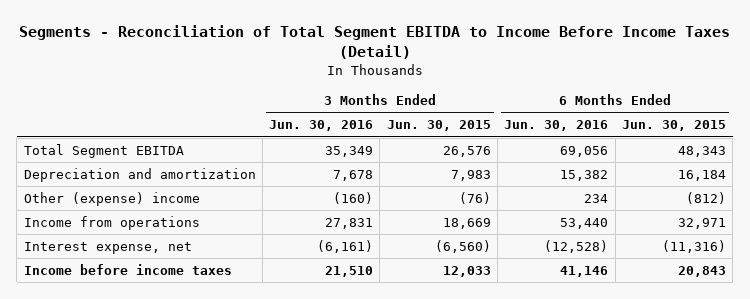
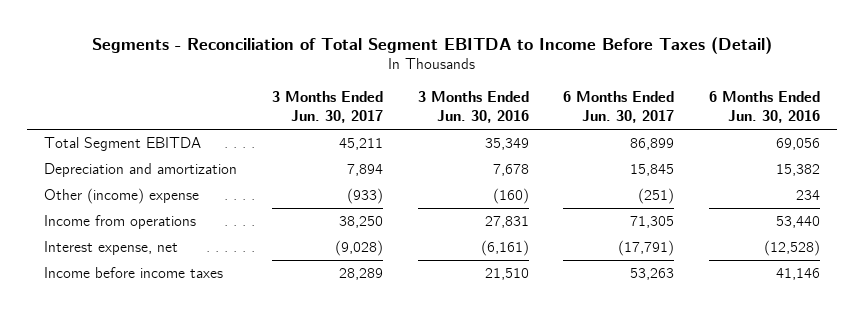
[18,25,730,60] Segments - Reconciliation of Total Segment EBITDA to Income Before Income Taxes (Detail) -> [92,36,773,54] Segments - Reconciliation of Total Segment EBITDA to Income Before Taxes (Detail)
[386,120,491,132] Jun. 30, 2015 -> none
[621,120,726,132] Jun. 30, 2015 -> none
none -> [271,91,383,124] 3 Months Ended Jun. 30, 2017
none -> [563,91,675,124] 6 Months Ended Jun. 30, 2017
[23,191,200,206] Other (expense) income -> [44,188,200,205] Other (income) expense

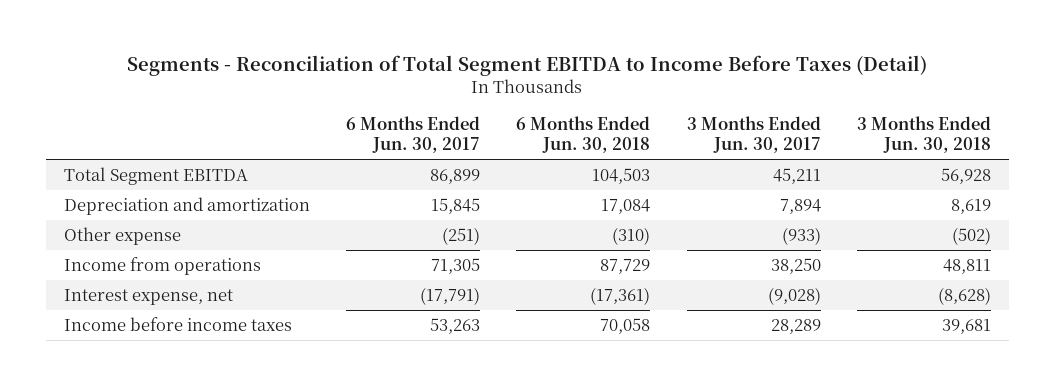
[417,91,529,124] 3 Months Ended Jun. 30, 2016 -> none
[708,91,820,124] 6 Months Ended Jun. 30, 2016 -> none
none -> [516,115,651,154] 6 Months Ended Jun. 30, 2018
none -> [856,115,991,154] 3 Months Ended Jun. 30, 2018
[44,188,200,205] Other (income) expense -> [63,226,181,245] Other expense

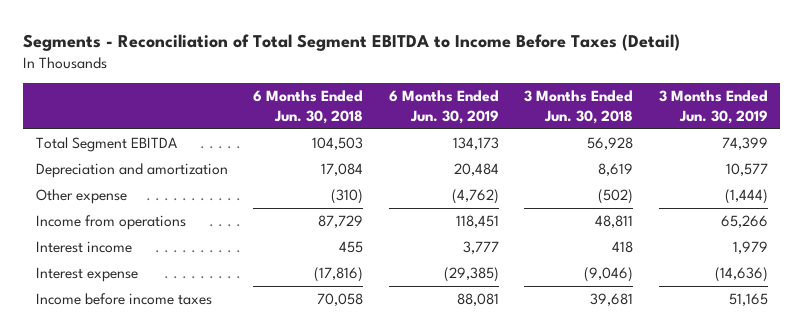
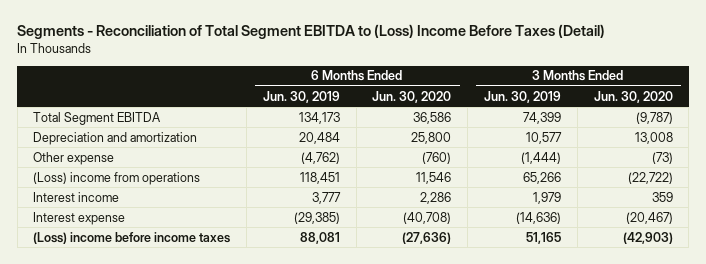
[23,34,681,52] Segments - Reconciliation of Total Segment EBITDA to Income Before Taxes (Detail) -> [17,24,606,40] Segments - Reconciliation of Total Segment EBITDA to (Loss) Income Before Taxes (Detail)
[253,90,364,125] 6 Months Ended Jun. 30, 2018 -> none
[524,90,634,125] 3 Months Ended Jun. 30, 2018 -> none
none -> [372,90,452,103] Jun. 30, 2020
none -> [593,90,673,103] Jun. 30, 2020
[35,215,186,231] Income from operations -> [33,171,201,185] (Loss) income from operations
[35,293,212,306] Income before income taxes -> [33,231,231,244] (Loss) income before income taxes

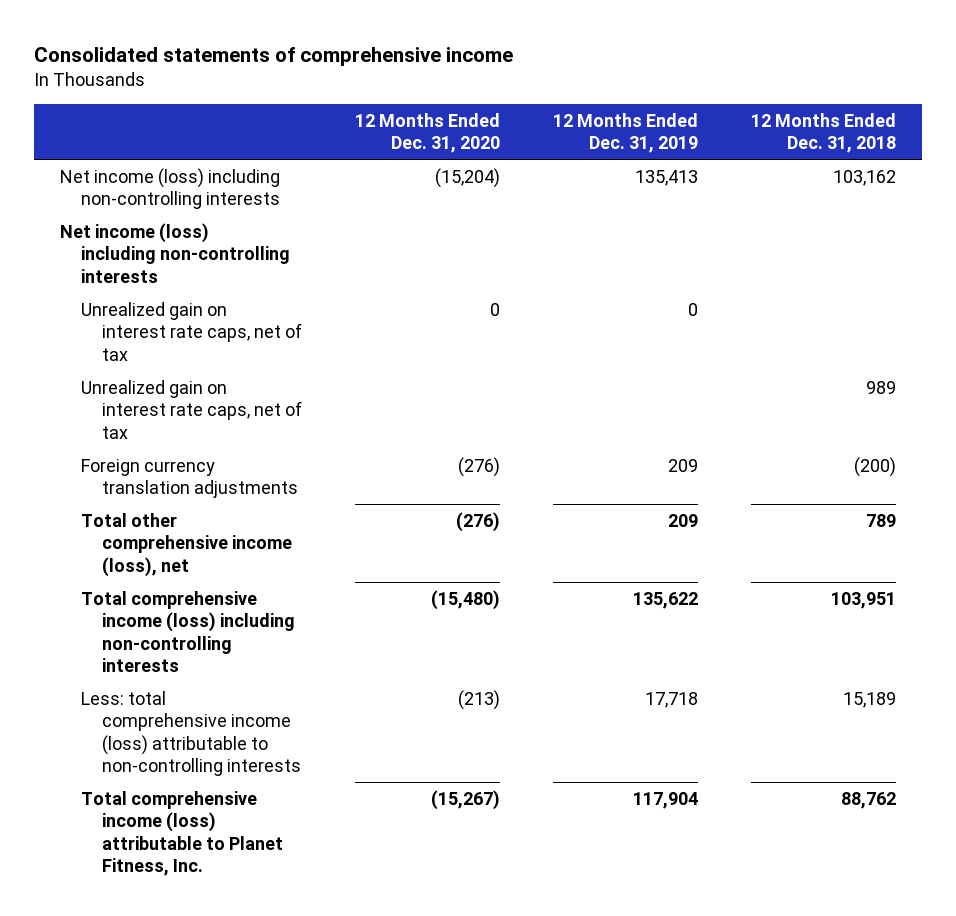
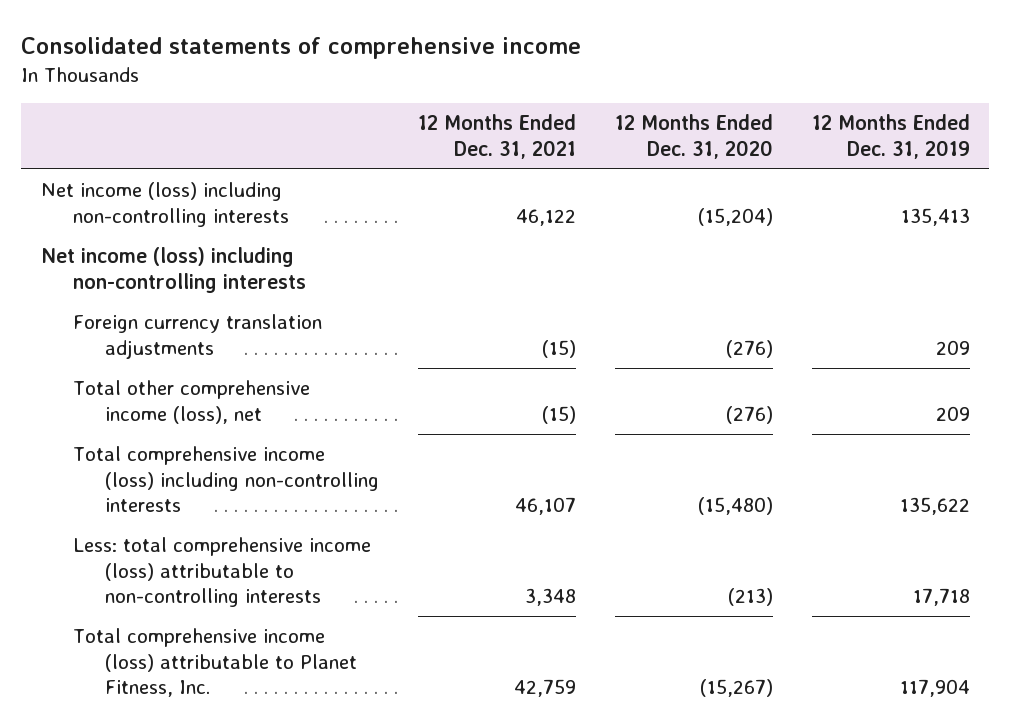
[750,112,896,154] 12 Months Ended Dec. 31, 2018 -> none
none -> [417,114,576,159] 12 Months Ended Dec. 31, 2021
[81,301,303,361] Unrealized gain on interest rate caps, net of tax -> none
[81,379,303,439] Unrealized gain on interest rate caps, net of tax -> none

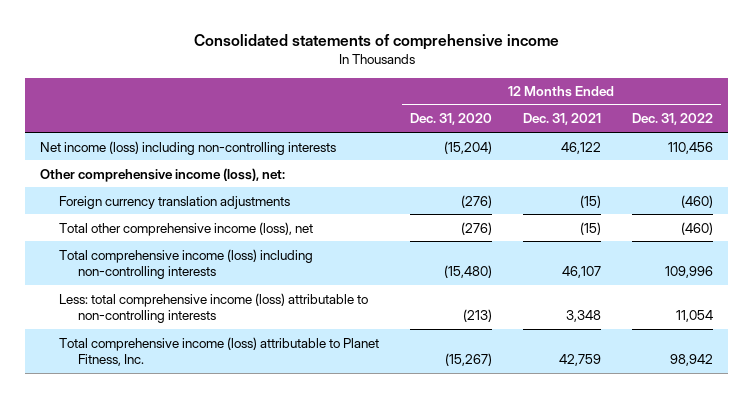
[811,114,970,159] 12 Months Ended Dec. 31, 2019 -> none
none -> [631,113,713,126] Dec. 31, 2022
[40,247,306,293] Net income (loss) including non-controlling interests -> [40,167,286,182] Other comprehensive income (loss), net:

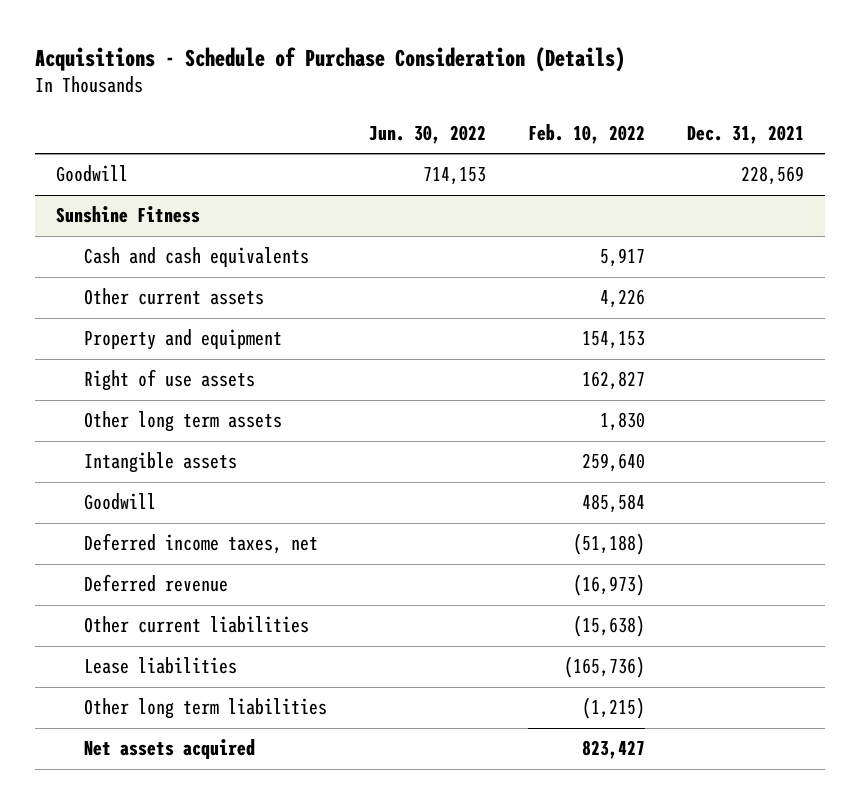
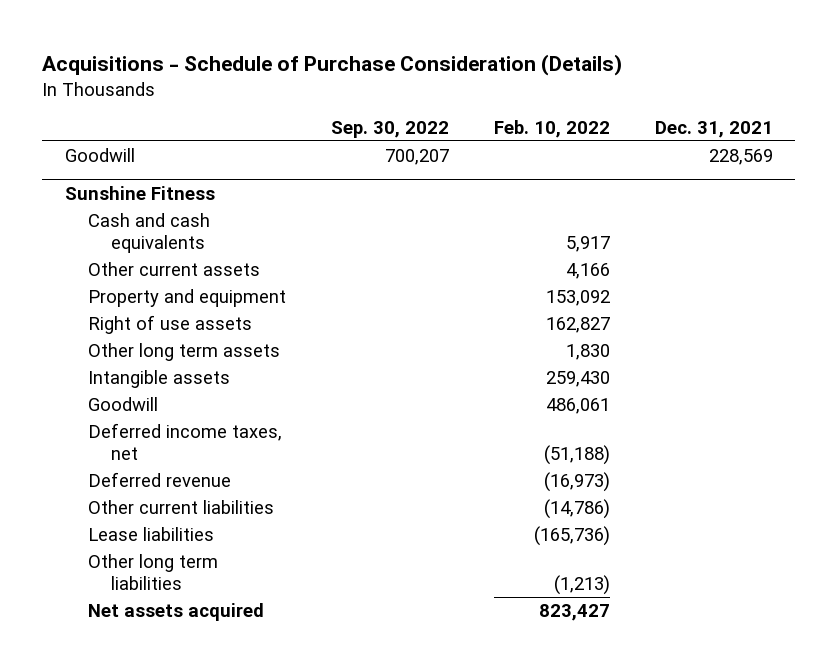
[368,124,486,144] Jun. 30, 2022 -> none
none -> [330,121,449,139] Sep. 30, 2022
[599,289,645,309] 4,226 -> [565,262,610,279] 4,166
[581,331,645,350] 154,153 -> [545,289,610,306] 153,092
[581,453,645,473] 259,640 -> [545,370,610,387] 259,430
[581,494,645,514] 485,584 -> [545,397,610,414] 486,061
[572,615,645,638] (15,638) -> [543,498,610,519] (14,786)
[581,697,645,720] (1,215) -> [553,574,610,595] (1,213)

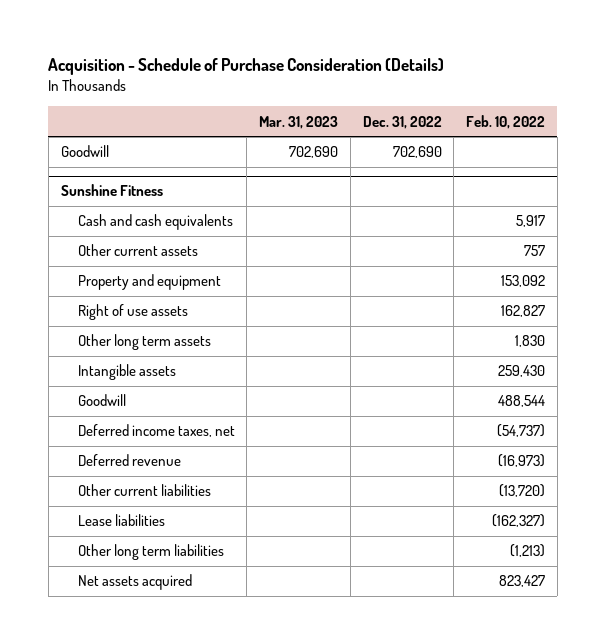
[42,53,623,76] Acquisitions - Schedule of Purchase Consideration (Details) -> [48,58,445,76] Acquisition - Schedule of Purchase Consideration (Details)
[330,121,449,139] Sep. 30, 2022 -> none
[654,121,773,139] Dec. 31, 2021 -> none
none -> [259,115,339,129] Mar. 31, 2023
none -> [362,115,442,129] Dec. 31, 2022
[565,262,610,279] 4,166 -> [524,245,546,257] 757
[545,397,610,414] 486,061 -> [498,395,546,408] 488,544
[543,444,610,465] (51,188) -> [497,424,546,438] (54,737)
[543,498,610,519] (14,786) -> [499,484,546,498] (13,720)
[533,525,610,546] (165,736) -> [492,514,546,528] (162,327)

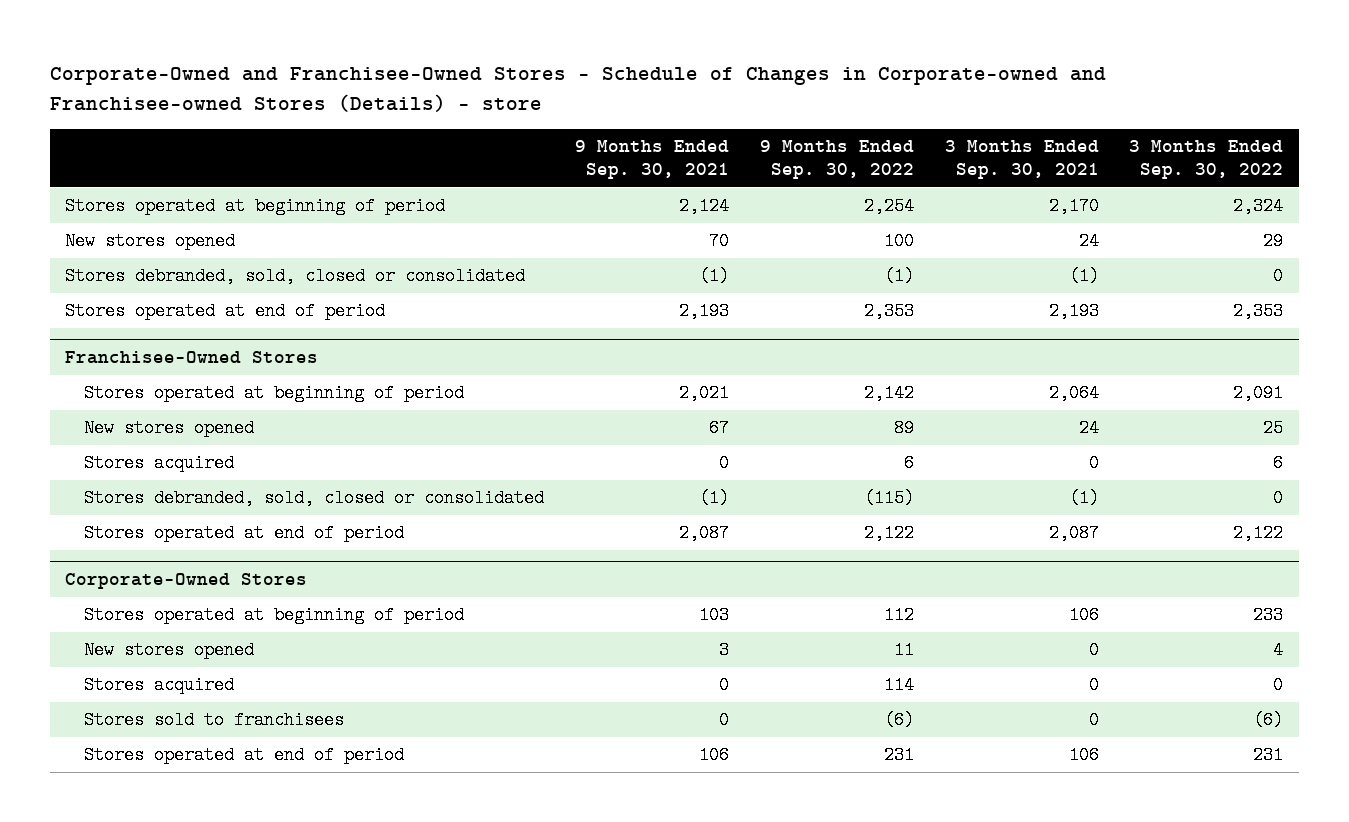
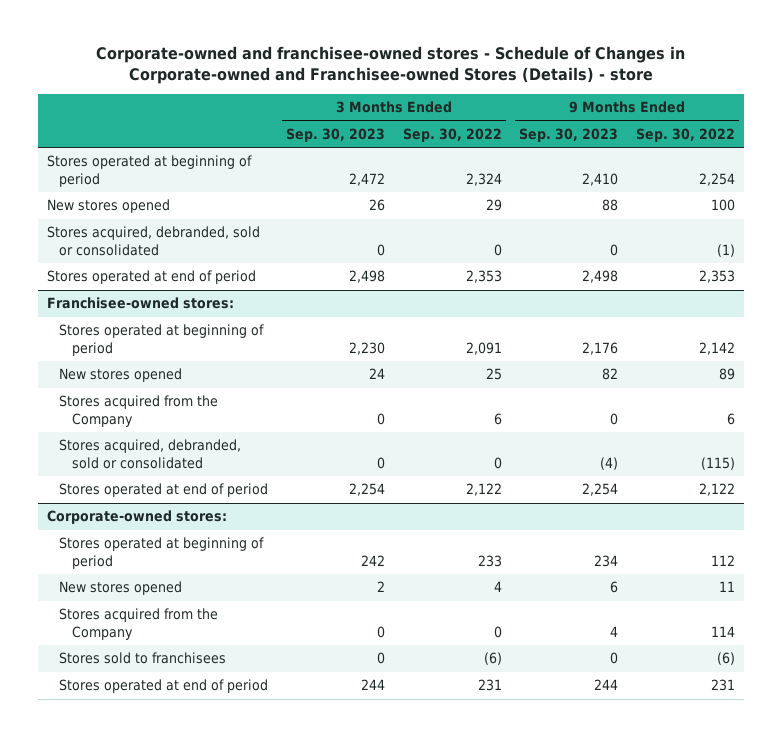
[49,66,1106,112] Corporate-Owned and Franchisee-Owned Stores - Schedule of Changes in Corporate-owned and Franchisee-owned Stores (Details) - store -> [95,46,685,85] Corporate-owned and franchisee-owned stores - Schedule of Changes in Corporate-owned and Franchisee-owned Stores (Details) - store
[574,140,729,180] 9 Months Ended Sep. 30, 2021 -> none
[944,140,1099,180] 3 Months Ended Sep. 30, 2021 -> none
none -> [285,127,385,142] Sep. 30, 2023
none -> [519,127,619,142] Sep. 30, 2023
[65,267,526,286] Stores debranded, sold, closed or consolidated -> [46,226,260,256] Stores acquired, debranded, sold or consolidated
[65,350,319,364] Franchisee-Owned Stores -> [46,297,234,310] Franchisee-owned stores:
[83,454,234,473] Stores acquired -> none
none -> [59,395,219,427] Stores acquired from the Company
[83,489,544,508] Stores debranded, sold, closed or consolidated -> [59,439,242,469] Stores acquired, debranded, sold or consolidated
[65,572,308,589] Corporate-Owned Stores -> [46,510,227,525] Corporate-owned stores:
[83,676,234,695] Stores acquired -> [59,608,219,640] Stores acquired from the Company

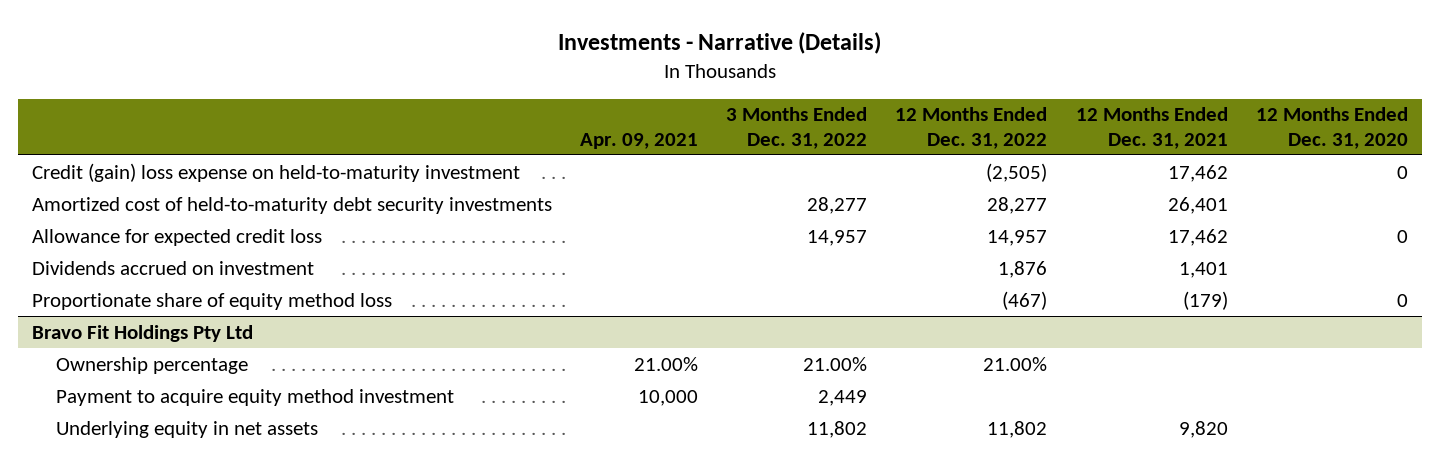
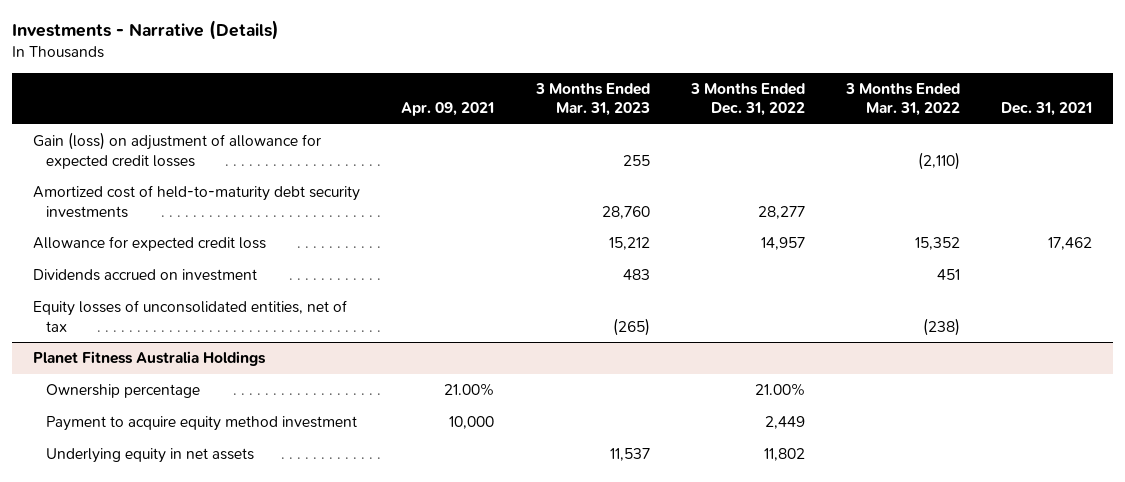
[895,107,1048,149] 12 Months Ended Dec. 31, 2022 -> none
[1075,107,1228,149] 12 Months Ended Dec. 31, 2021 -> none
[1255,107,1408,149] 12 Months Ended Dec. 31, 2020 -> none
none -> [534,82,650,117] 3 Months Ended Mar. 31, 2023
none -> [845,82,961,117] 3 Months Ended Mar. 31, 2022
none -> [1001,102,1093,117] Dec. 31, 2021
[32,162,521,182] Credit (gain) loss expense on held-to-maturity investment -> [33,132,322,169] Gain (loss) on adjustment of allowance for expected credit losses
[32,292,393,310] Proportionate share of equity method loss -> [33,300,348,332] Equity losses of unconsolidated entities, net of tax
[32,324,254,342] Bravo Fit Holdings Pty Ltd -> [33,351,267,367] Planet Fitness Australia Holdings

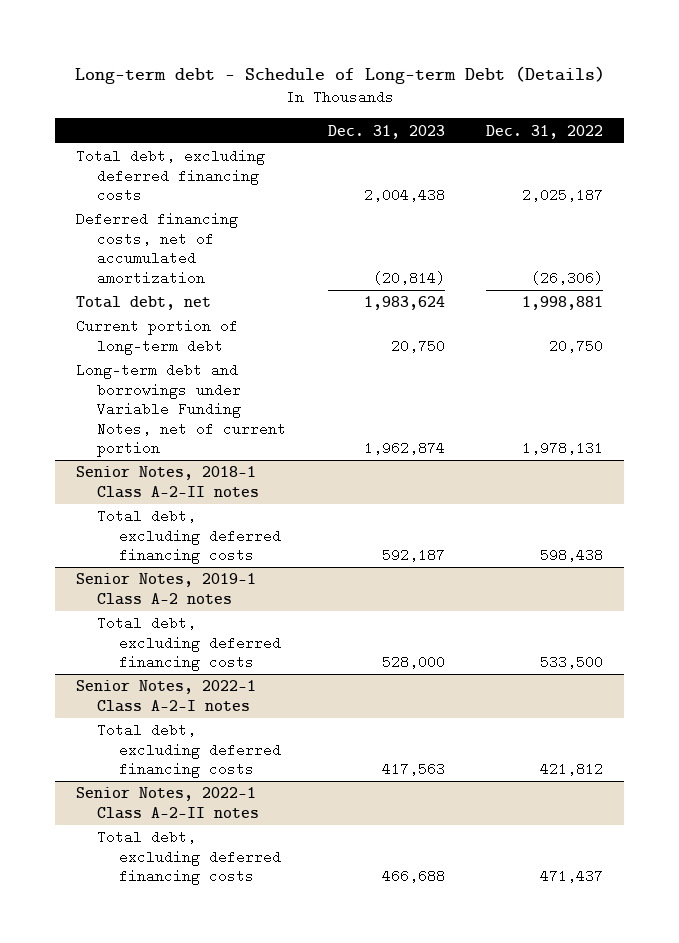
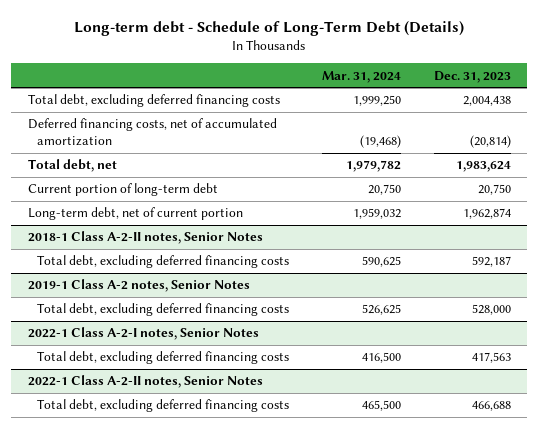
[74,66,605,85] Long-term debt - Schedule of Long-term Debt (Details) -> [74,20,465,36] Long-term debt - Schedule of Long-Term Debt (Details)
[486,124,604,139] Dec. 31, 2022 -> none
none -> [322,70,402,83] Mar. 31, 2024
[75,363,287,458] Long-term debt and borrowings under Variable Funding Notes, net of current portion -> [27,207,243,221] Long-term debt, net of current portion
[75,466,260,498] Senior Notes, 2018-1 Class A-2-II notes -> [27,231,263,245] 2018-1 Class A-2-II notes, Senior Notes
[75,573,256,605] Senior Notes, 2019-1 Class A-2 notes -> [27,279,250,293] 2019-1 Class A-2 notes, Senior Notes
[75,680,256,712] Senior Notes, 2022-1 Class A-2-I notes -> [27,327,259,341] 2022-1 Class A-2-I notes, Senior Notes
[75,787,260,819] Senior Notes, 2022-1 Class A-2-II notes -> [27,375,263,389] 2022-1 Class A-2-II notes, Senior Notes

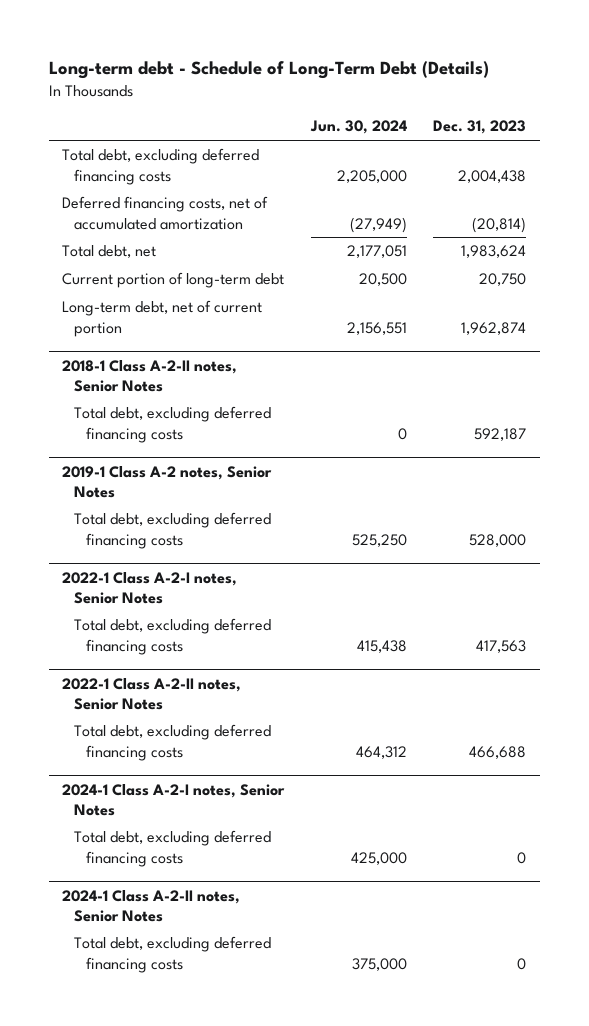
[322,70,402,83] Mar. 31, 2024 -> none
none -> [309,120,407,135] Jun. 30, 2024
none -> [62,783,286,816] 2024-1 Class A-2-I notes, Senior Notes
none -> [74,830,272,867] Total debt, excluding deferred financing costs
none -> [62,889,241,922] 2024-1 Class A-2-II notes, Senior Notes
none -> [74,936,272,973] Total debt, excluding deferred financing costs

